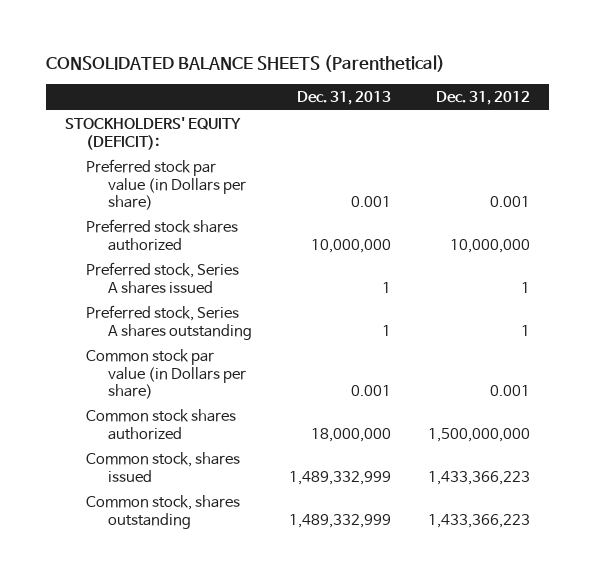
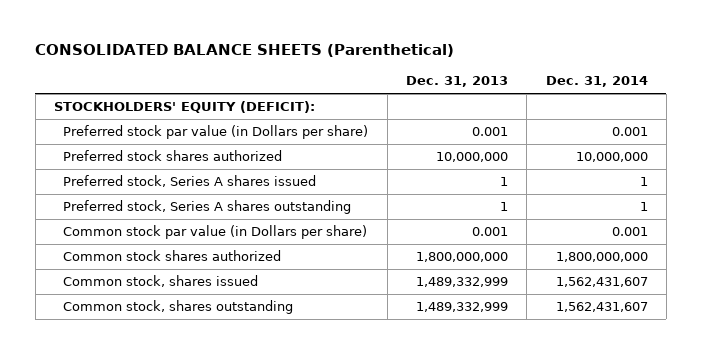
[436,91,531,106] Dec. 31, 2012 -> none
none -> [545,76,648,88] Dec. 31, 2014
[311,427,392,442] 18,000,000 -> [416,252,509,263] 1,800,000,000

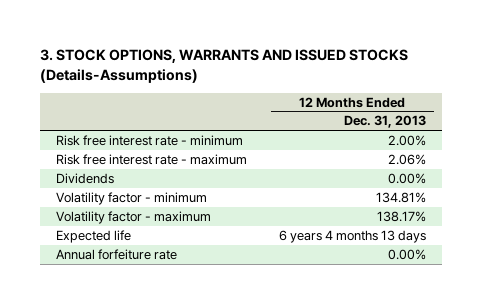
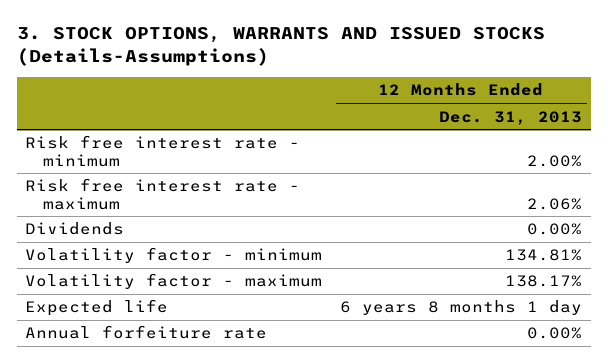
[278,229,426,243] 6 years 4 months 13 days -> [340,300,583,316] 6 years 8 months 1 day

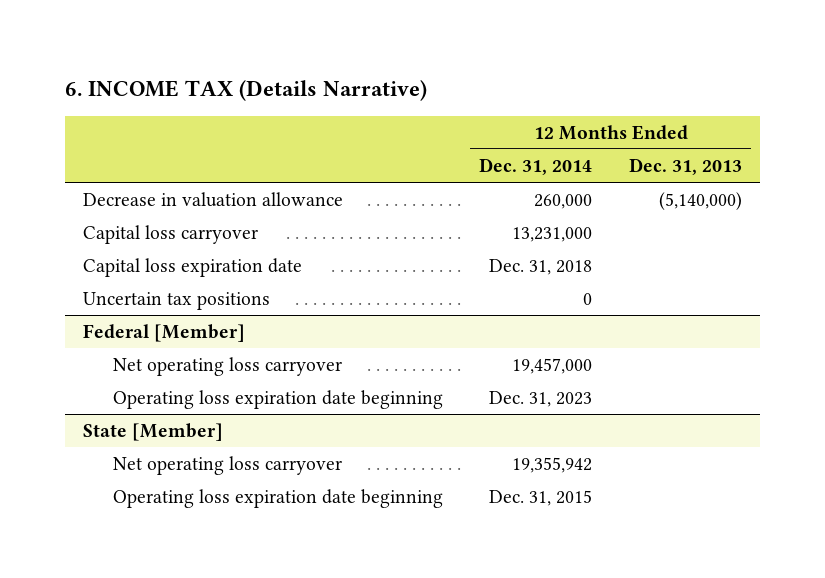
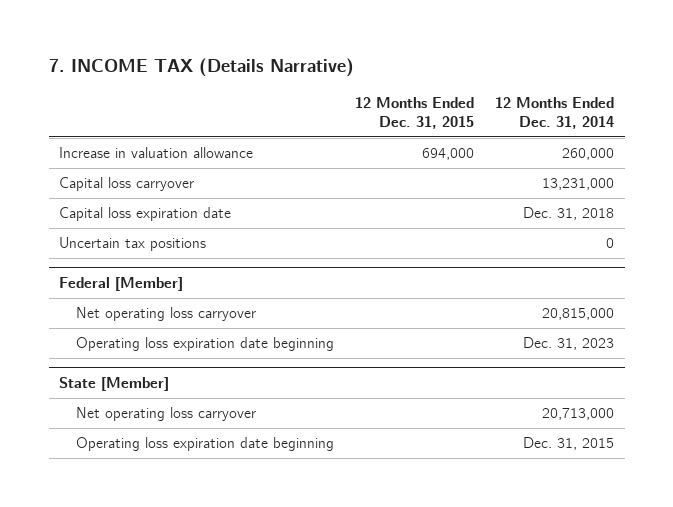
[65,79,428,101] 6. INCOME TAX (Details Narrative) -> [48,58,354,78] 7. INCOME TAX (Details Narrative)
[628,157,742,175] Dec. 31, 2013 -> none
none -> [355,96,475,129] 12 Months Ended Dec. 31, 2015
[83,192,344,208] Decrease in valuation allowance -> [59,147,254,159] Increase in valuation allowance
[512,358,593,375] 19,457,000 -> [542,308,615,321] 20,815,000
[512,457,593,474] 19,355,942 -> [542,408,615,421] 20,713,000

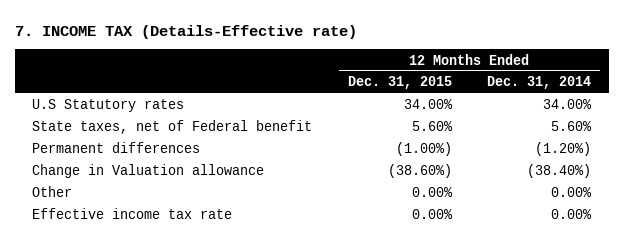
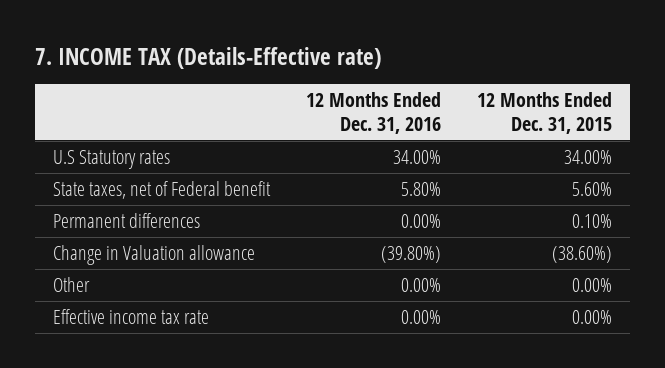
[487,76,592,90] Dec. 31, 2014 -> none
none -> [306,92,442,134] 12 Months Ended Dec. 31, 2016
[395,142,452,157] (1.00%) -> [572,213,613,228] 0.10%

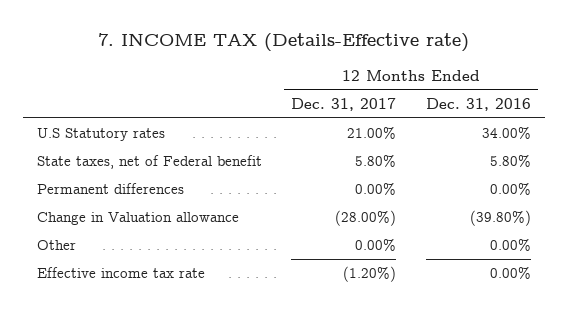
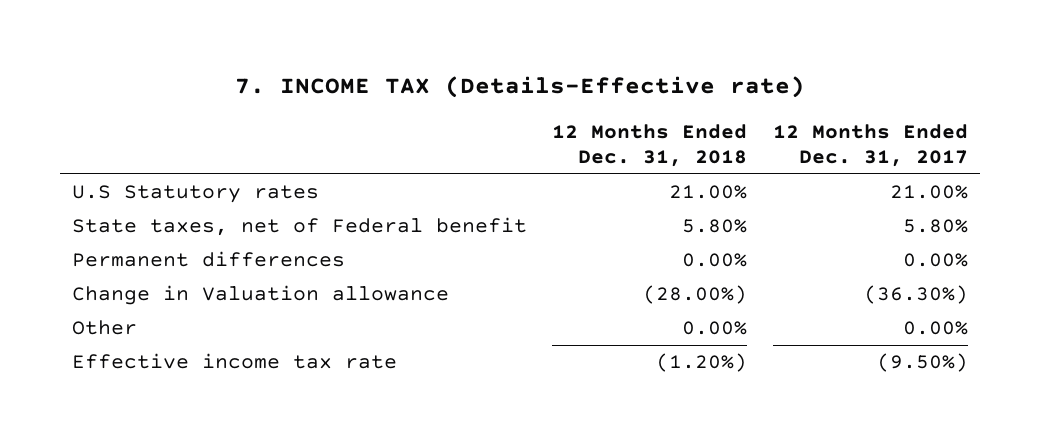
[425,97,531,111] Dec. 31, 2016 -> none
none -> [552,123,748,168] 12 Months Ended Dec. 31, 2018
[335,210,397,227] (28.00%) -> [863,285,968,305] (36.30%)
[343,266,397,283] (1.20%) -> [876,353,968,373] (9.50%)

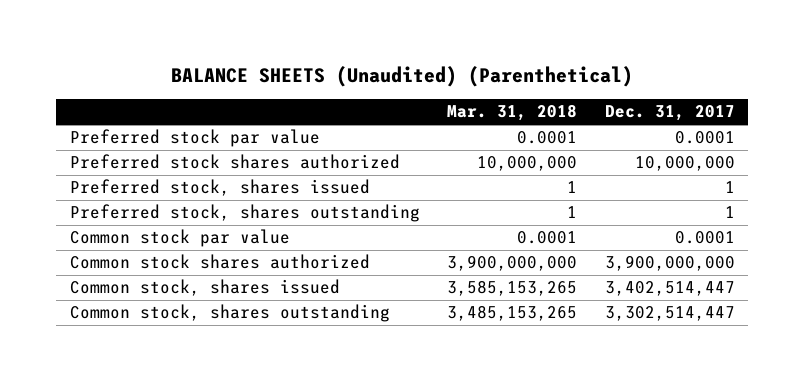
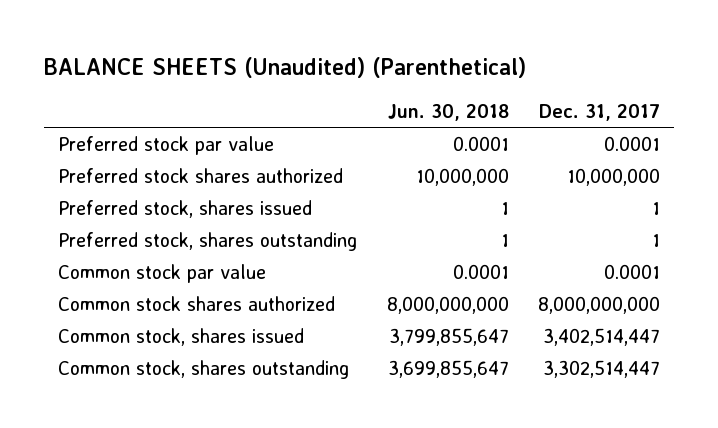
[447,104,578,122] Mar. 31, 2018 -> none
none -> [387,103,509,121] Jun. 30, 2018
[604,255,735,272] 3,900,000,000 -> [537,296,660,315] 8,000,000,000

